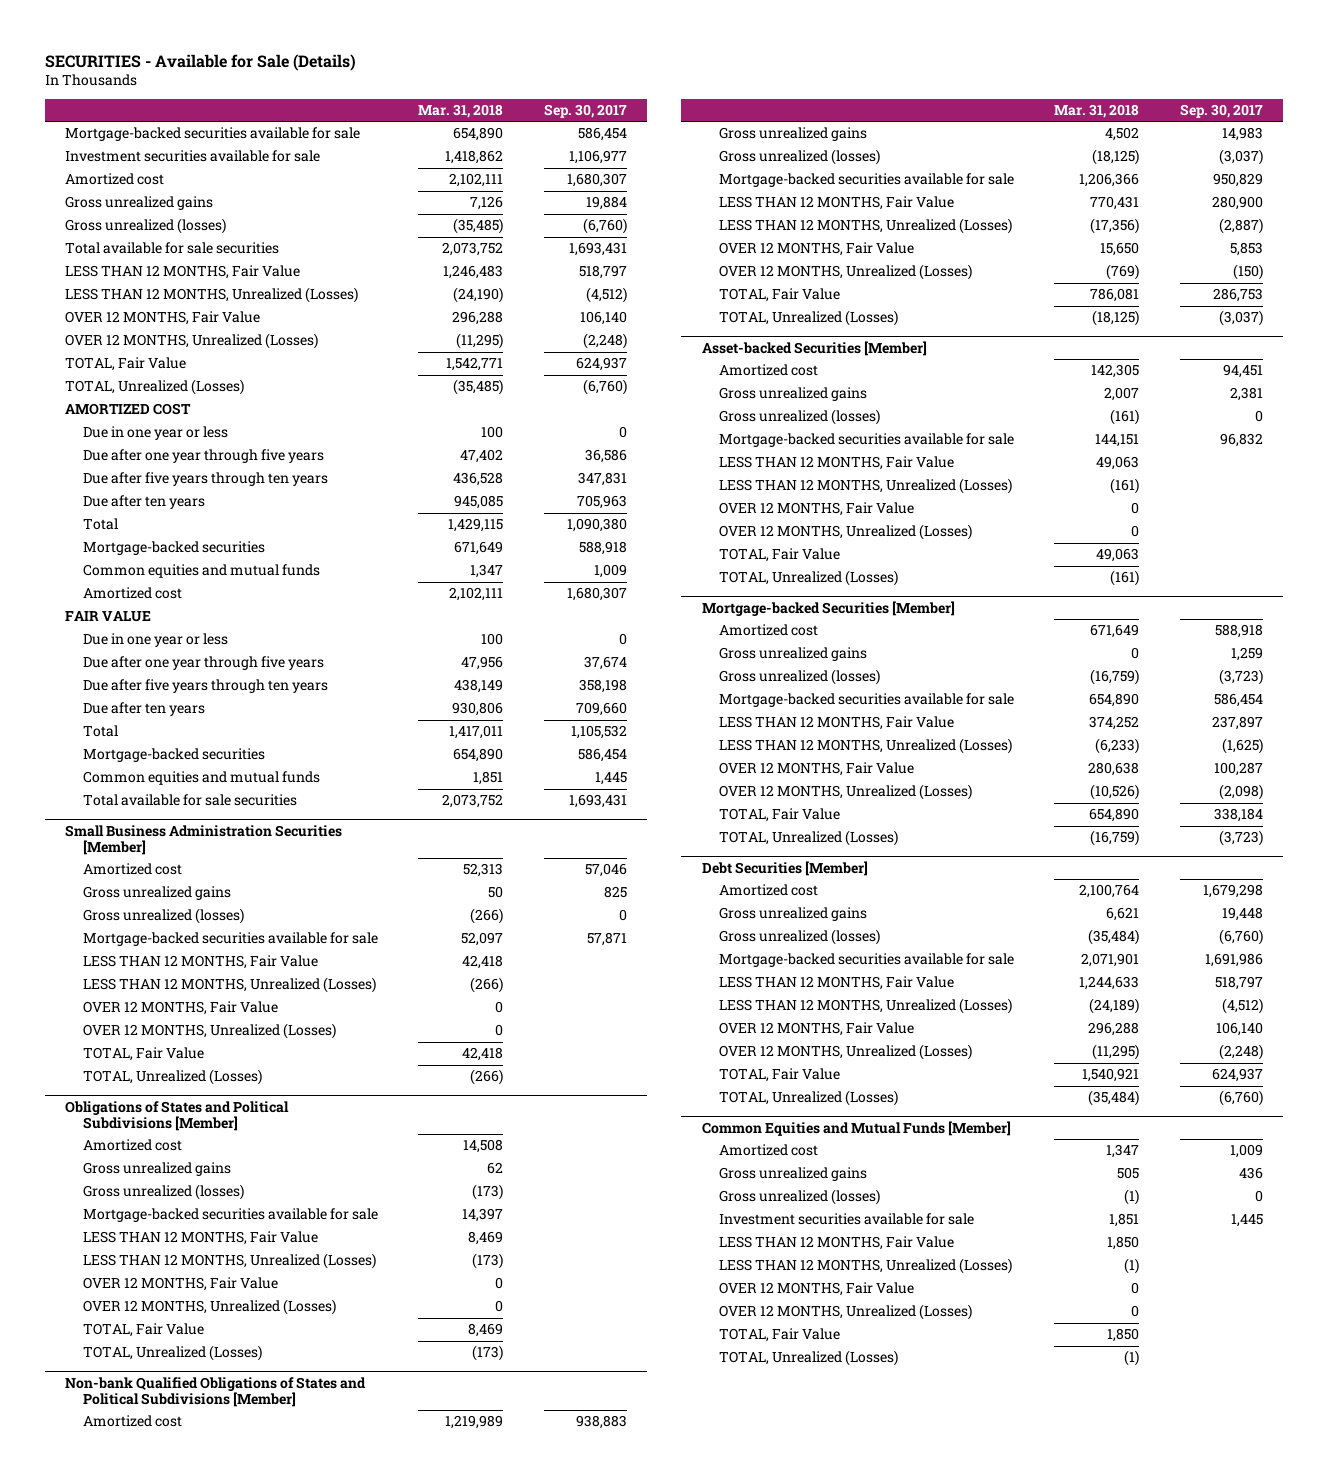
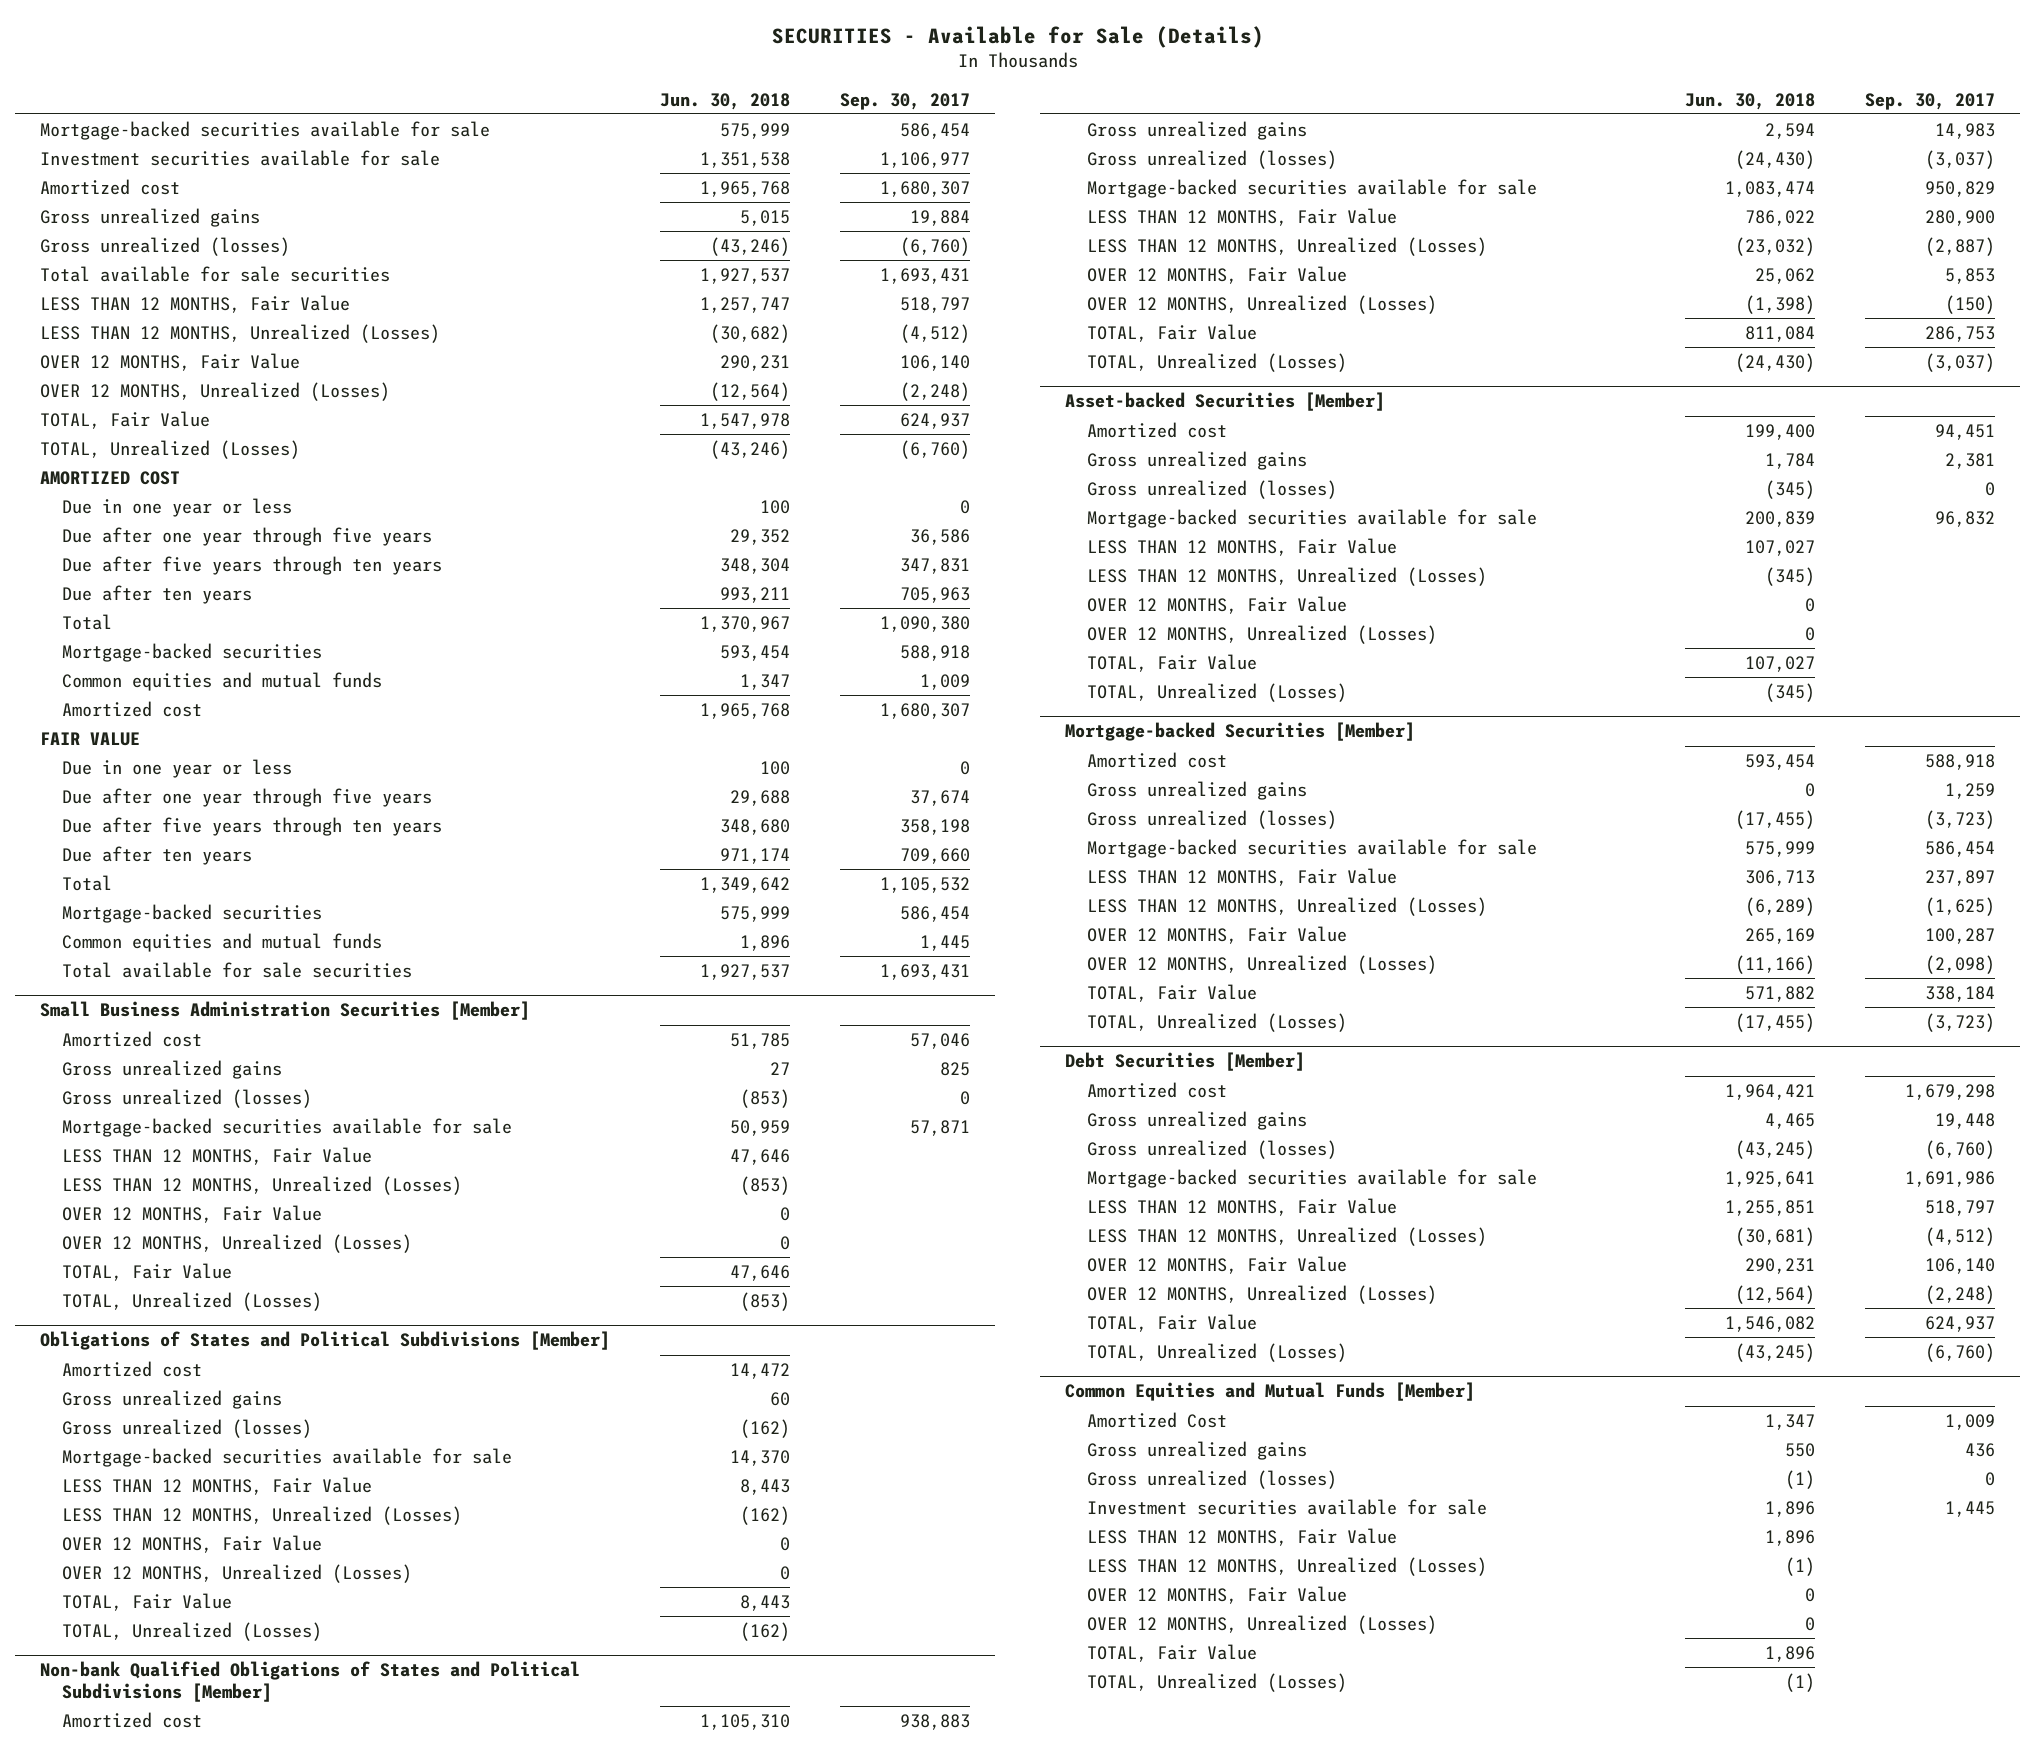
[418,104,504,119] Mar. 31, 2018 -> none
none -> [660,92,791,110] Jun. 30, 2018
[718,1144,818,1157] Amortized cost -> [1087,1411,1228,1428] Amortized Cost

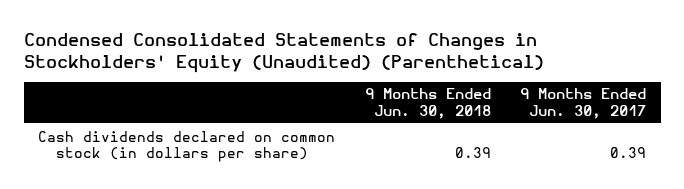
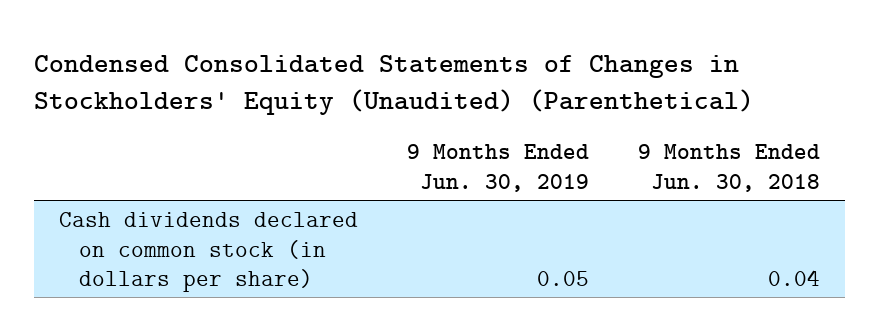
[520,88,647,119] 9 Months Ended Jun. 30, 2017 -> none
none -> [406,144,589,193] 9 Months Ended Jun. 30, 2019
[454,146,491,158] 0.39 -> [767,270,820,287] 0.04

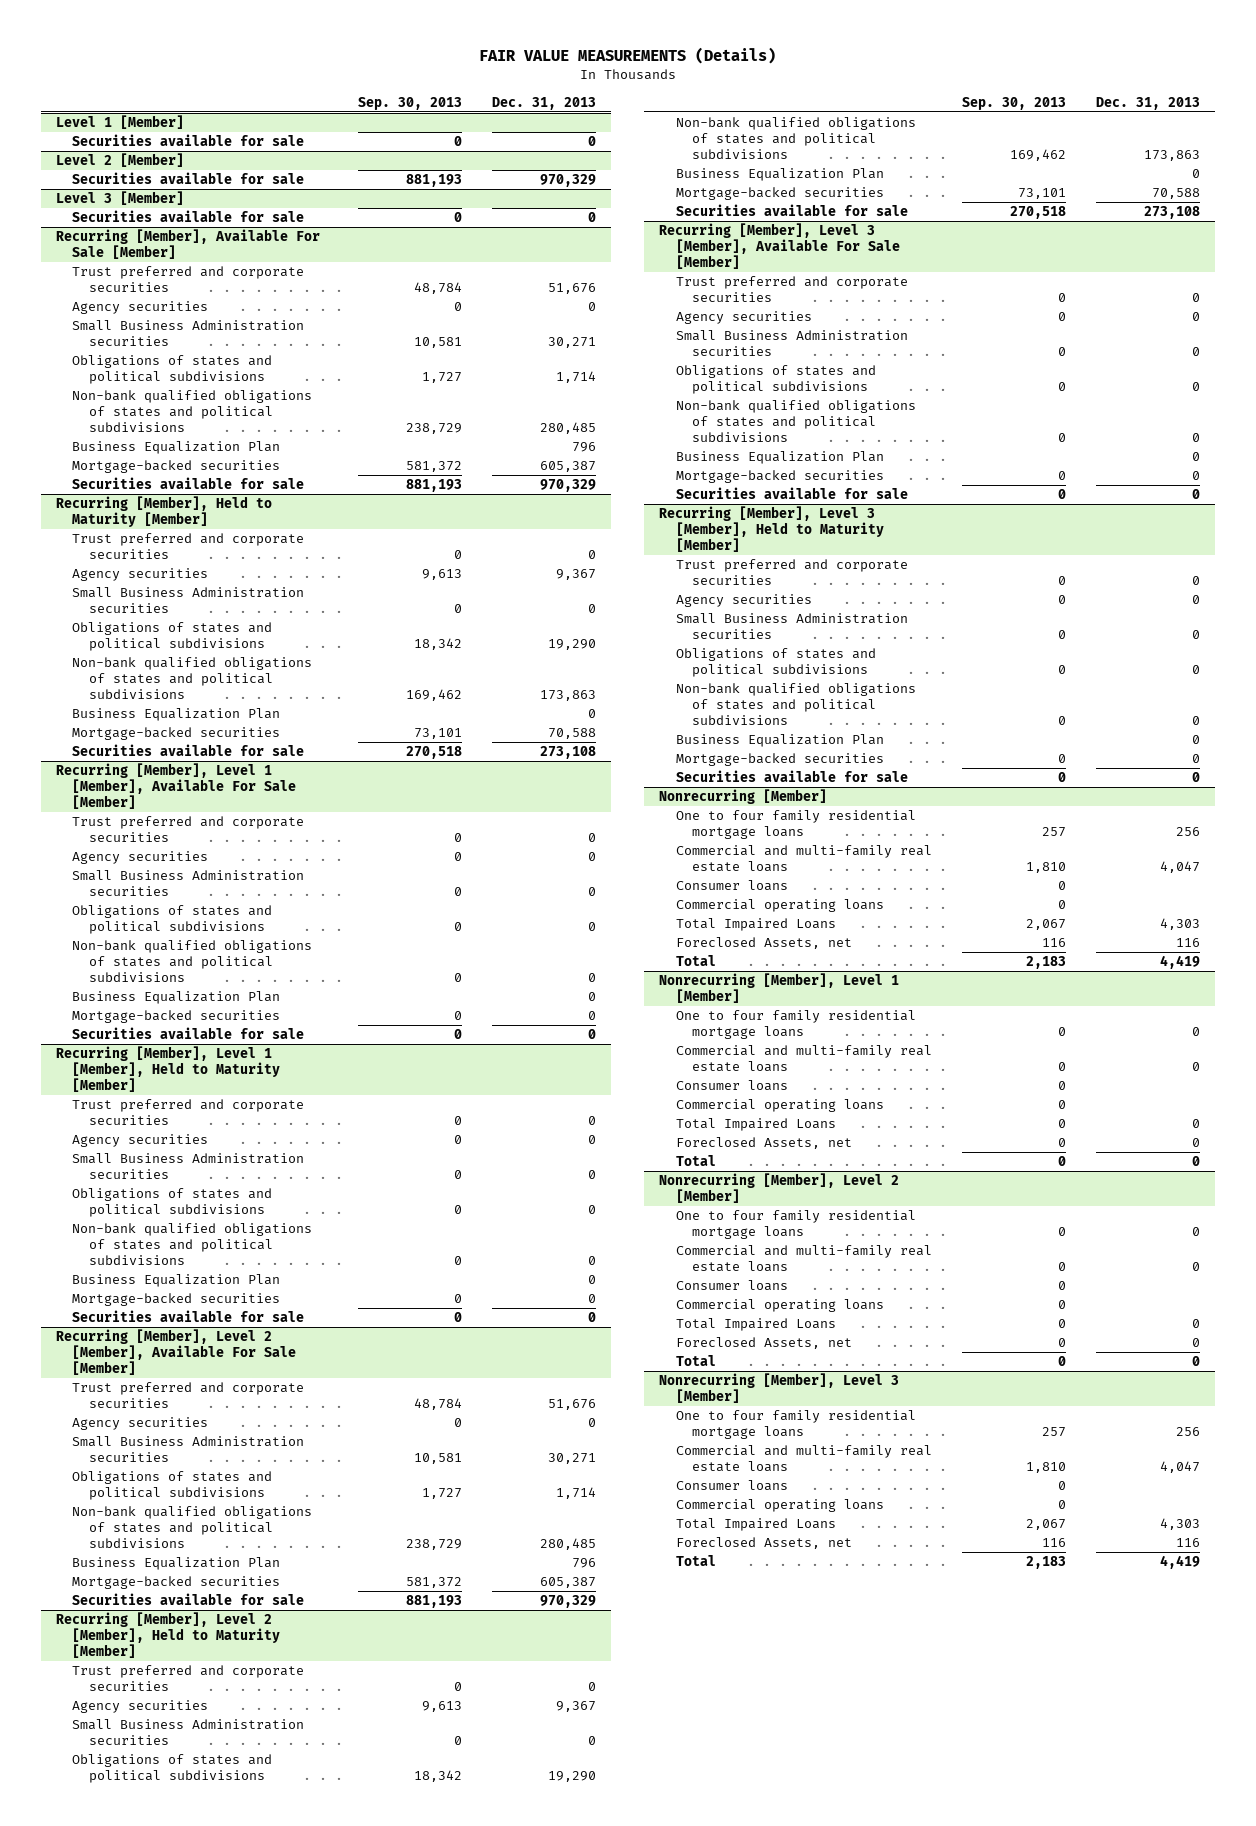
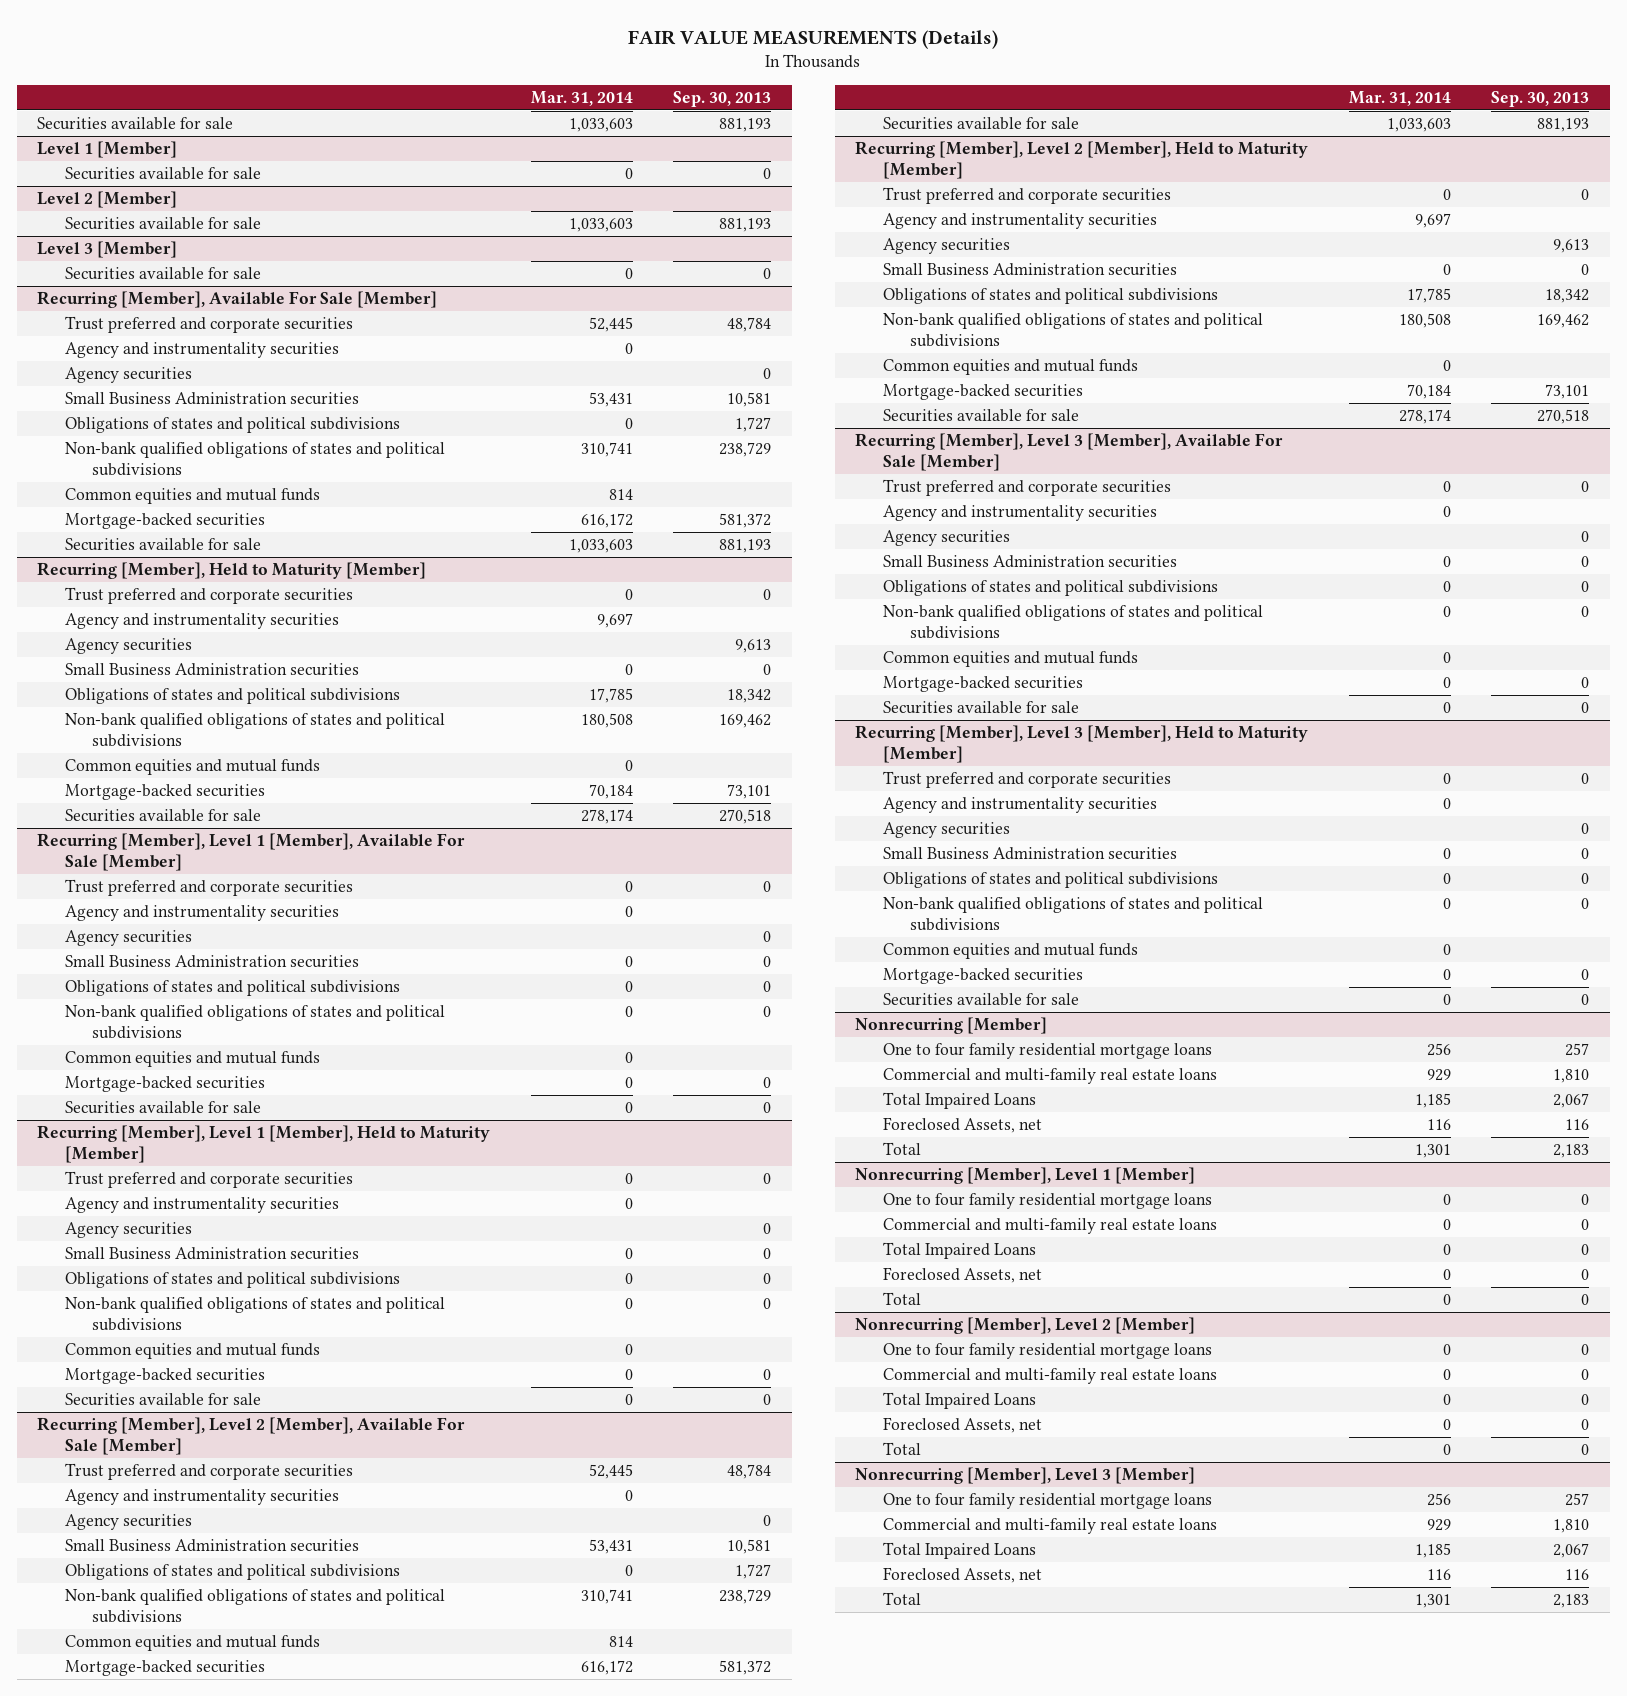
[492,96,597,110] Dec. 31, 2013 -> none
none -> [530,90,633,106] Mar. 31, 2014
none -> [37,117,234,131] Securities available for sale
none -> [64,342,339,359] Agency and instrumentality securities
[72,441,281,455] Business Equalization Plan -> none
none -> [64,488,320,505] Common equities and mutual funds
none -> [64,613,339,630] Agency and instrumentality securities
[72,708,281,722] Business Equalization Plan -> none
none -> [64,759,320,776] Common equities and mutual funds
none -> [64,905,339,922] Agency and instrumentality securities
[72,991,281,1005] Business Equalization Plan -> none
none -> [64,1051,320,1068] Common equities and mutual funds
none -> [64,1197,339,1214] Agency and instrumentality securities
[72,1274,281,1288] Business Equalization Plan -> none
none -> [64,1343,320,1360] Common equities and mutual funds
none -> [64,1489,339,1506] Agency and instrumentality securities
[72,1557,281,1571] Business Equalization Plan -> none
none -> [64,1635,320,1652] Common equities and mutual funds
none -> [882,213,1157,230] Agency and instrumentality securities
[675,168,884,182] Business Equalization Plan -> none
none -> [882,359,1138,376] Common equities and mutual funds
none -> [882,505,1157,522] Agency and instrumentality securities
[675,451,884,465] Business Equalization Plan -> none
none -> [882,651,1138,668] Common equities and mutual funds
none -> [882,797,1157,814] Agency and instrumentality securities
[675,734,884,748] Business Equalization Plan -> none
none -> [882,943,1138,960] Common equities and mutual funds
[675,880,788,892] Consumer loans -> none
[675,899,884,913] Commercial operating loans -> none
[675,1080,788,1092] Consumer loans -> none
[675,1099,884,1113] Commercial operating loans -> none
[675,1280,788,1292] Consumer loans -> none
[675,1299,884,1313] Commercial operating loans -> none
[675,1480,788,1492] Consumer loans -> none
[675,1499,884,1513] Commercial operating loans -> none

